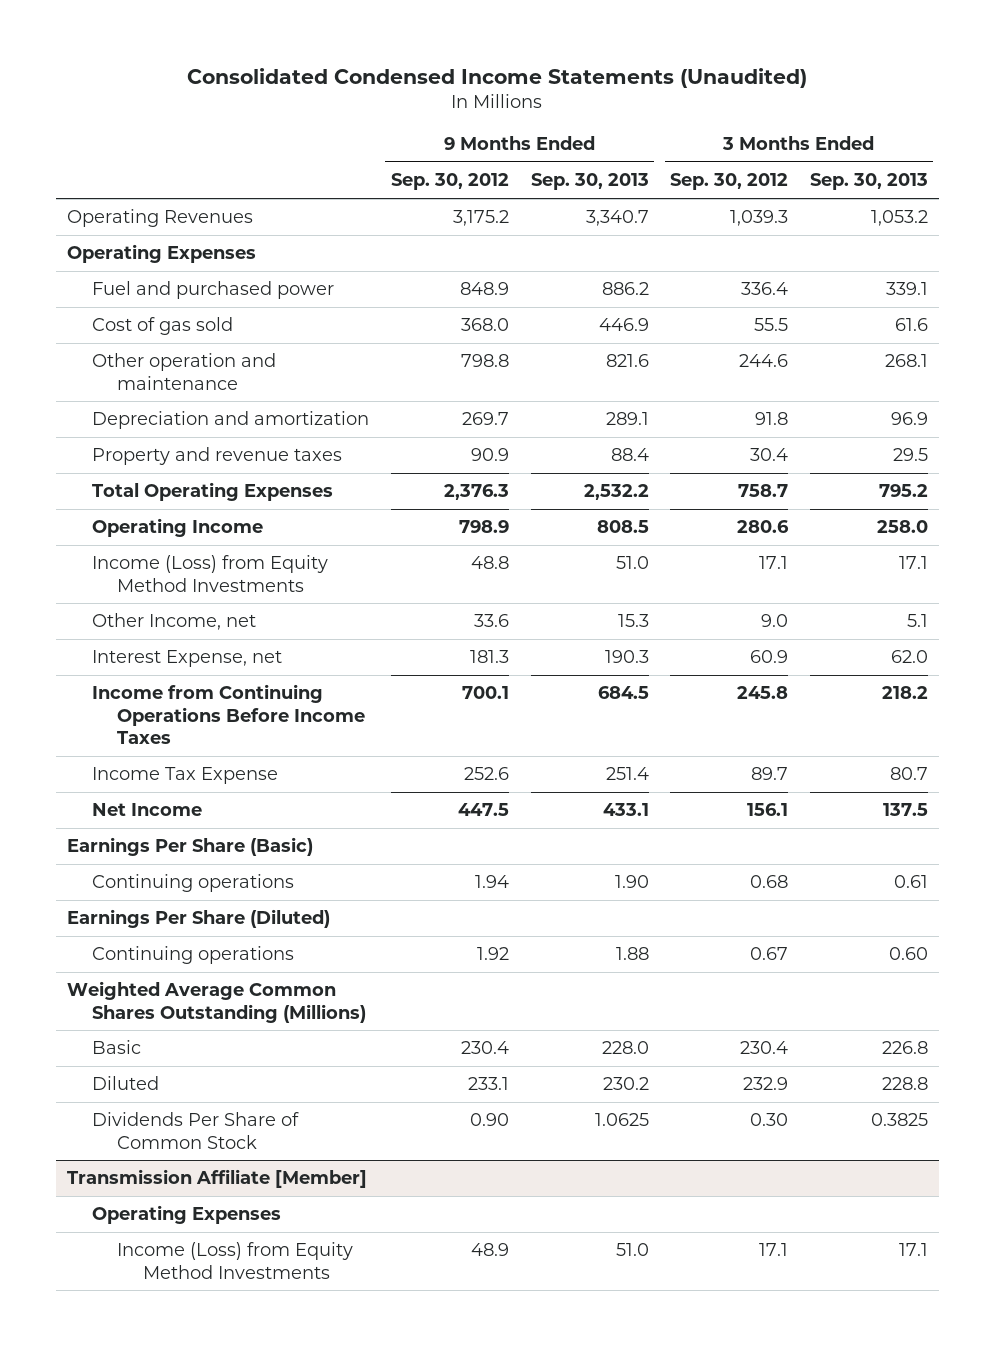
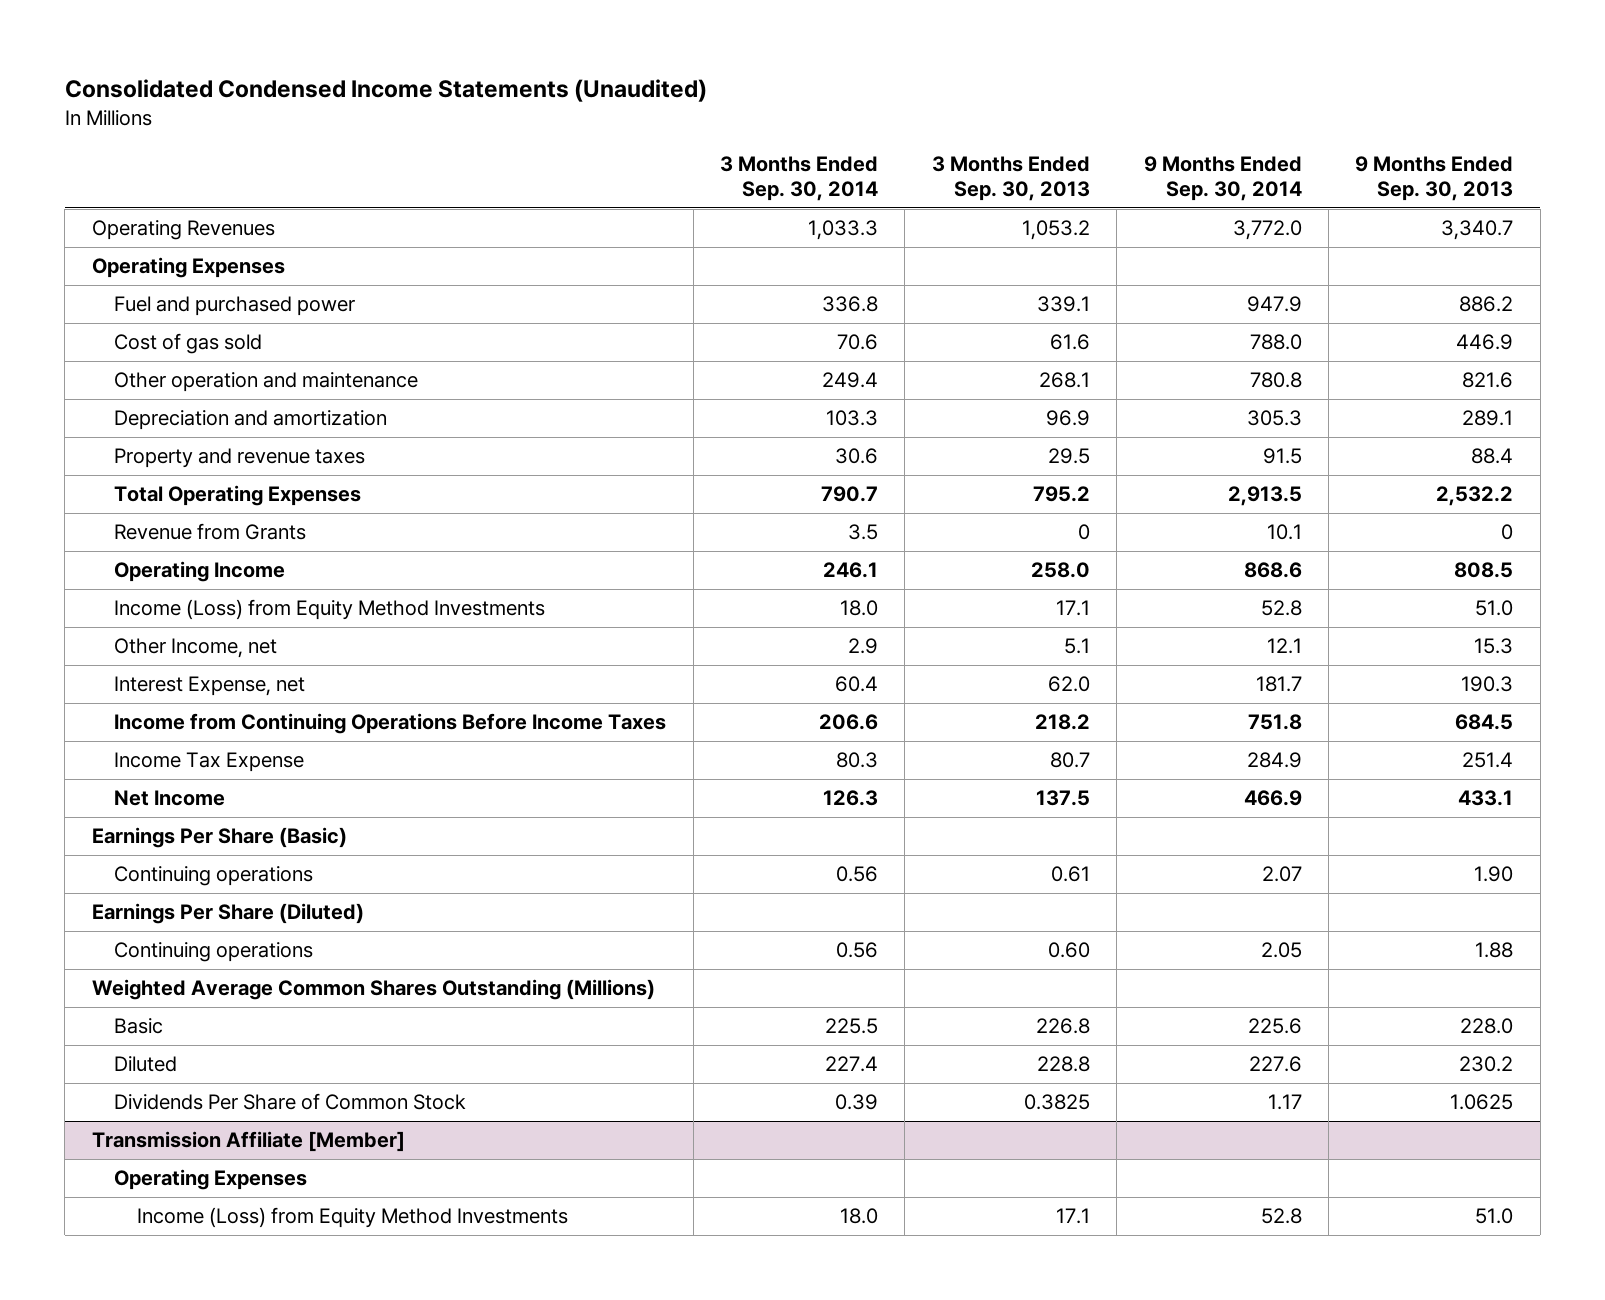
[390,173,509,191] Sep. 30, 2012 -> none
[670,173,789,191] Sep. 30, 2012 -> none
none -> [720,156,879,202] 3 Months Ended Sep. 30, 2014
none -> [1143,156,1302,202] 9 Months Ended Sep. 30, 2014
none -> [114,523,307,541] Revenue from Grants

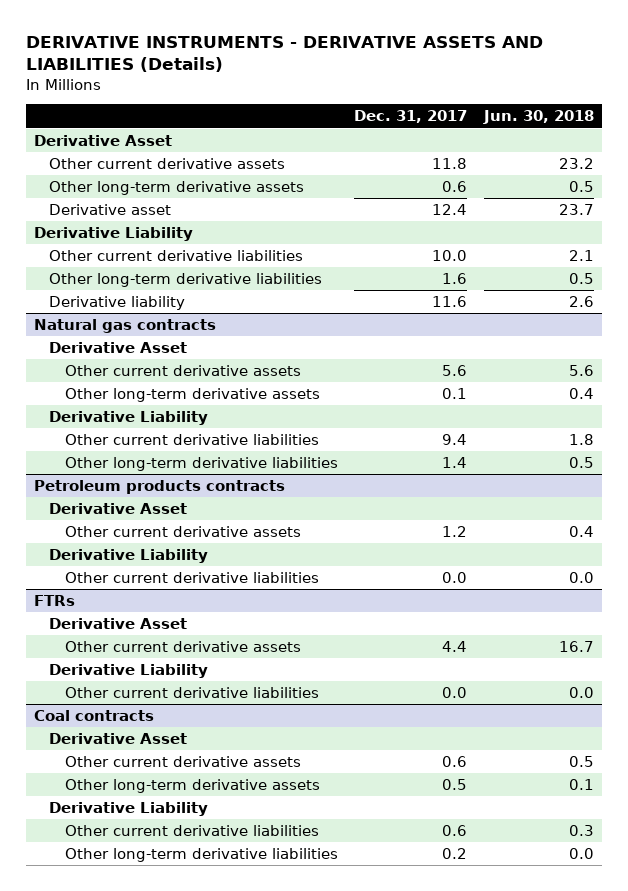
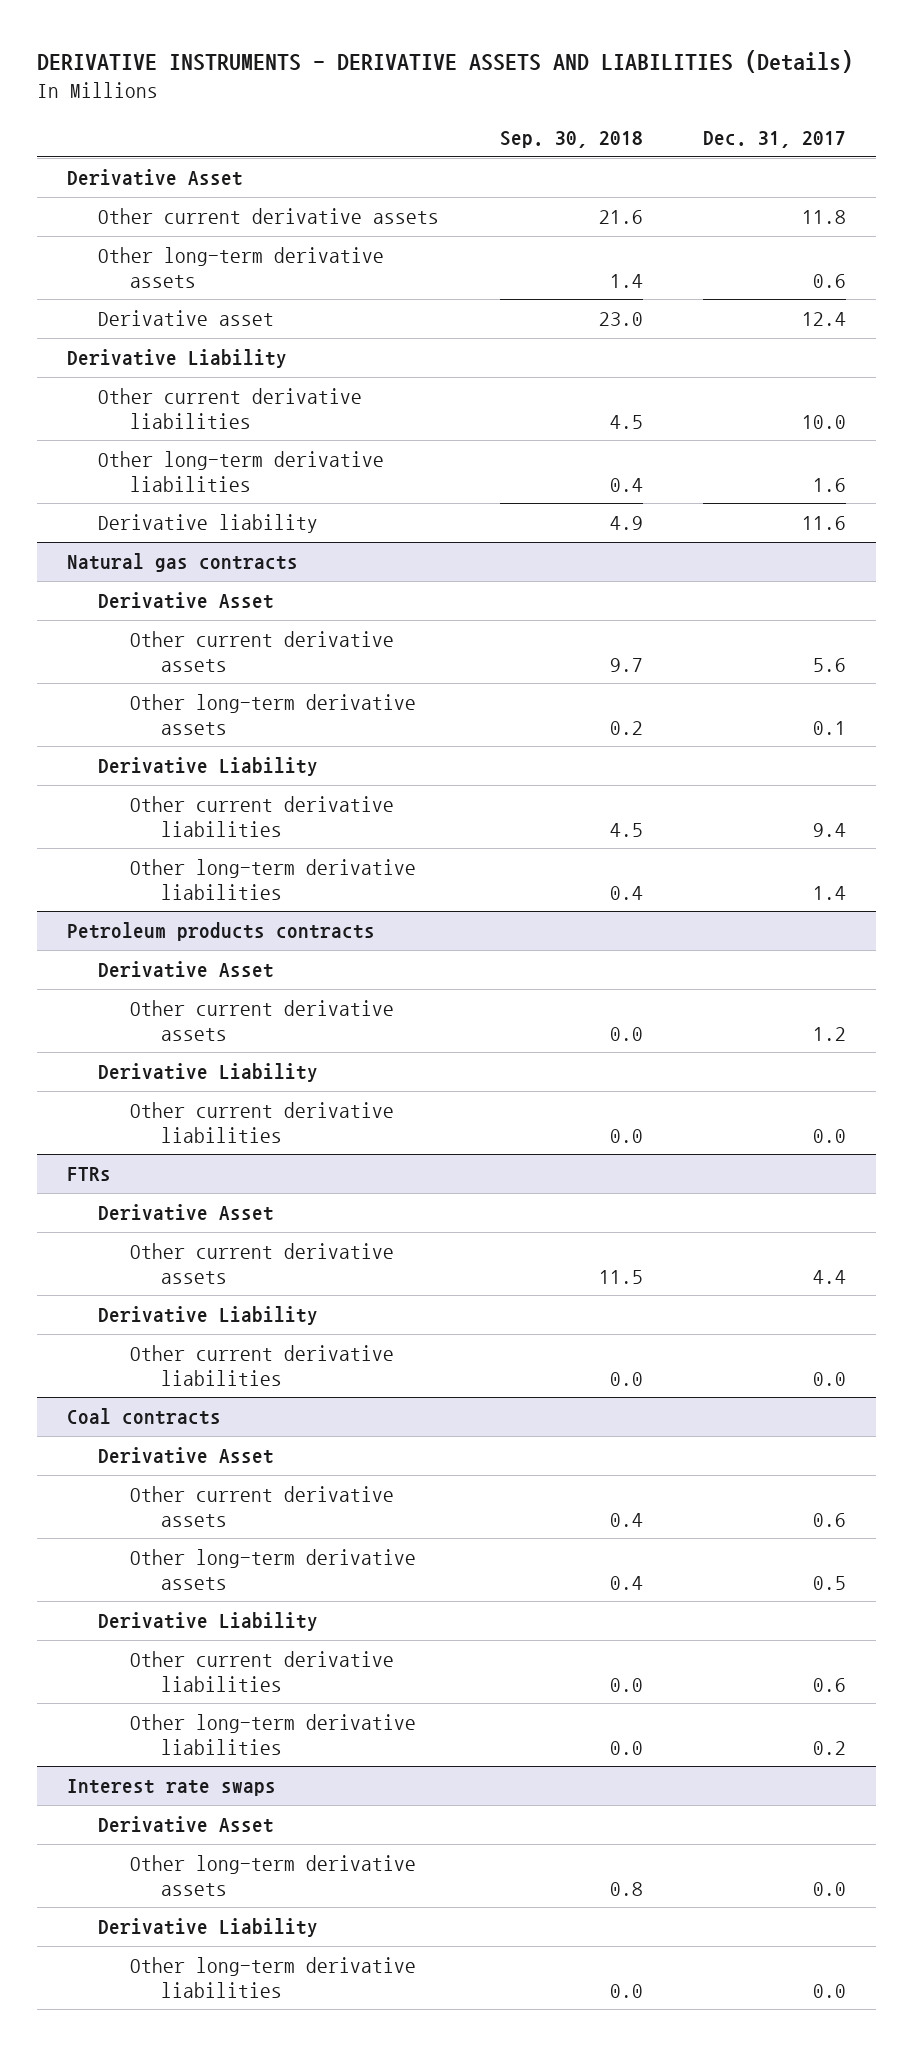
[482,110,594,125] Jun. 30, 2018 -> none
none -> [499,131,643,149] Sep. 30, 2018
none -> [67,1778,277,1796] Interest rate swaps
none -> [98,1815,275,1833] Derivative Asset
none -> [129,1854,416,1896] Other long-term derivative assets
none -> [98,1917,319,1937] Derivative Liability
none -> [129,1956,416,1998] Other long-term derivative liabilities

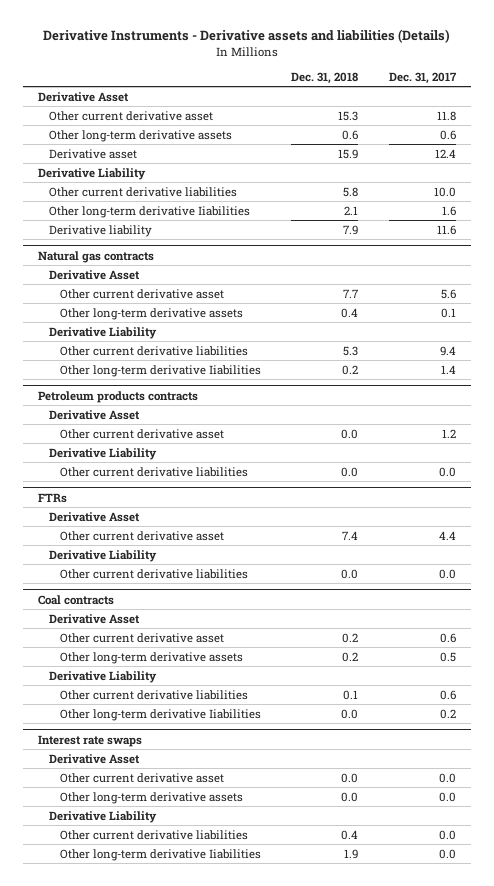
[37,50,854,74] DERIVATIVE INSTRUMENTS - DERIVATIVE ASSETS AND LIABILITIES (Details) -> [42,29,450,44] Derivative Instruments - Derivative assets and liabilities (Details)
[499,131,643,149] Sep. 30, 2018 -> none
none -> [291,71,359,84] Dec. 31, 2018
[98,207,440,224] Other current derivative assets -> [49,110,214,121] Other current derivative asset
[98,450,385,492] Other long-term derivative liabilities -> [49,205,251,218] Other long-term derivative Iiabilities
[129,630,394,672] Other current derivative assets -> [60,288,225,299] Other current derivative asset
[129,858,416,900] Other long-term derivative liabilities -> [60,364,262,377] Other long-term derivative Iiabilities
[129,999,394,1041] Other current derivative assets -> [60,428,225,439] Other current derivative asset
[129,1242,394,1284] Other current derivative assets -> [60,530,225,541] Other current derivative asset
[129,1485,394,1527] Other current derivative assets -> [60,632,225,643] Other current derivative asset
[129,1713,416,1755] Other long-term derivative liabilities -> [60,708,262,721] Other long-term derivative Iiabilities
none -> [60,772,225,783] Other current derivative asset
none -> [60,829,249,840] Other current derivative liabilities
[129,1956,416,1998] Other long-term derivative liabilities -> [60,848,262,861] Other long-term derivative Iiabilities

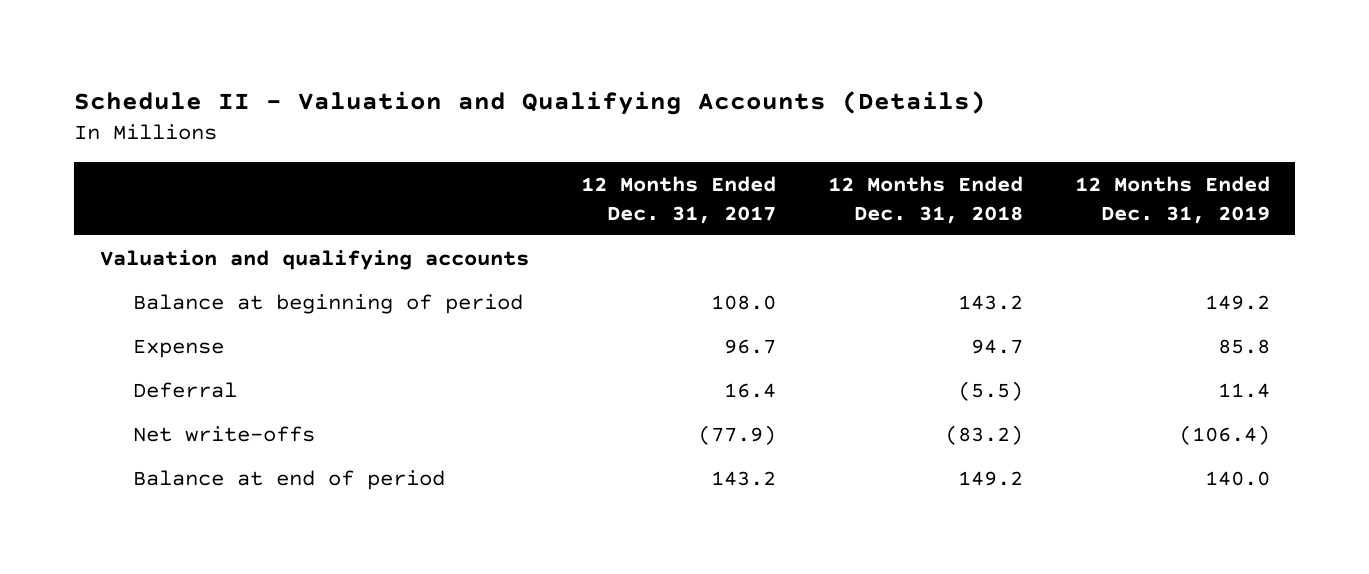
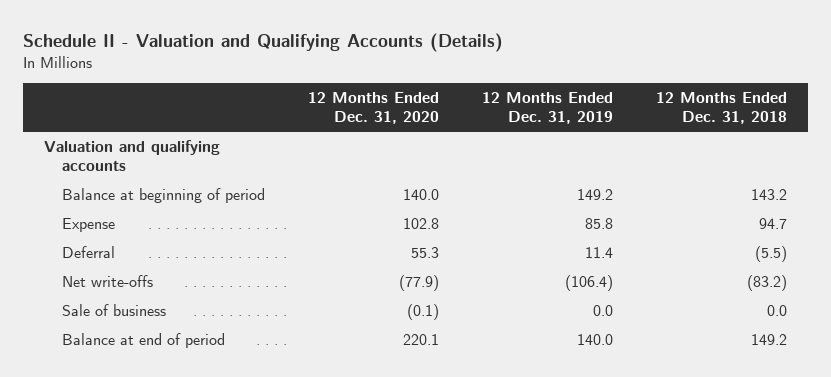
[580,175,776,224] 12 Months Ended Dec. 31, 2017 -> none
none -> [308,91,440,125] 12 Months Ended Dec. 31, 2020
none -> [62,303,167,316] Sale of business

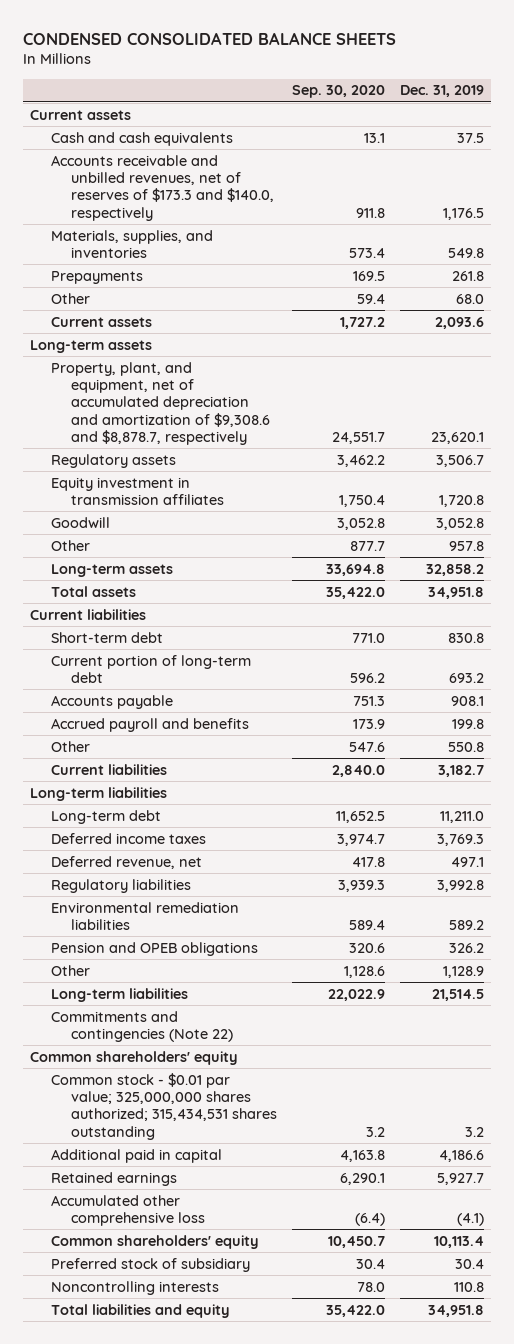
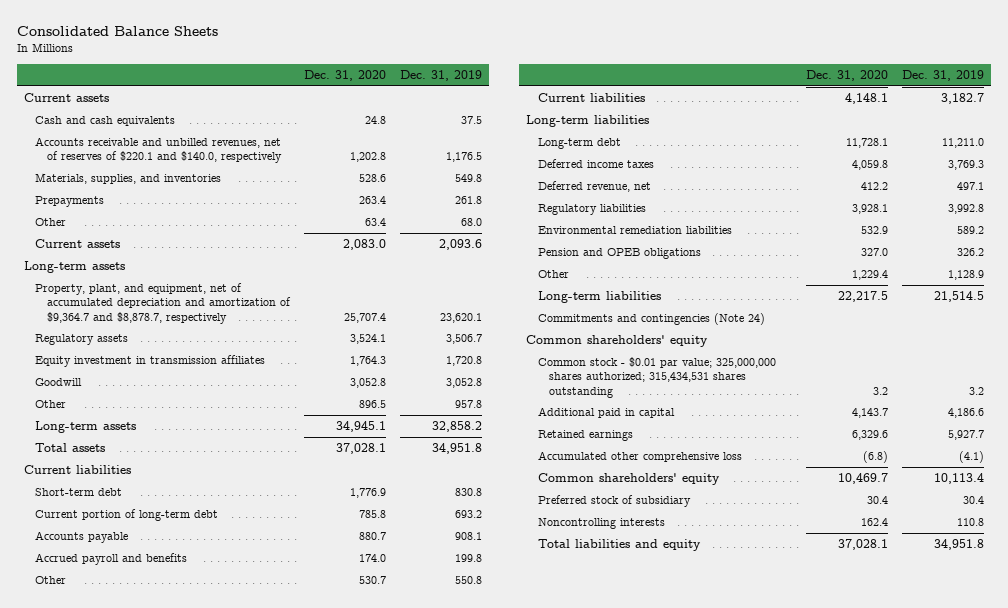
[22,32,396,46] CONDENSED CONSOLIDATED BALANCE SHEETS -> [17,25,219,36] Consolidated Balance Sheets
[291,85,385,99] Sep. 30, 2020 -> none
none -> [303,70,386,82] Dec. 31, 2020
[50,154,274,221] Accounts receivable and unbilled revenues, net of reserves of $173.3 and $140.0, respectively -> [35,137,282,164] Accounts receivable and unbilled revenues, net of reserves of $220.1 and $140.0, respectively
[50,361,270,445] Property, plant, and equipment, net of accumulated depreciation and amortization of $9,308.6 and $8,878.7, respectively -> [35,283,291,324] Property, plant, and equipment, net of accumulated depreciation and amortization of $9,364.7 and $8,878.7, respectively
[50,1010,233,1042] Commitments and contingencies (Note 22) -> [537,313,765,326] Commitments and contingencies (Note 24)

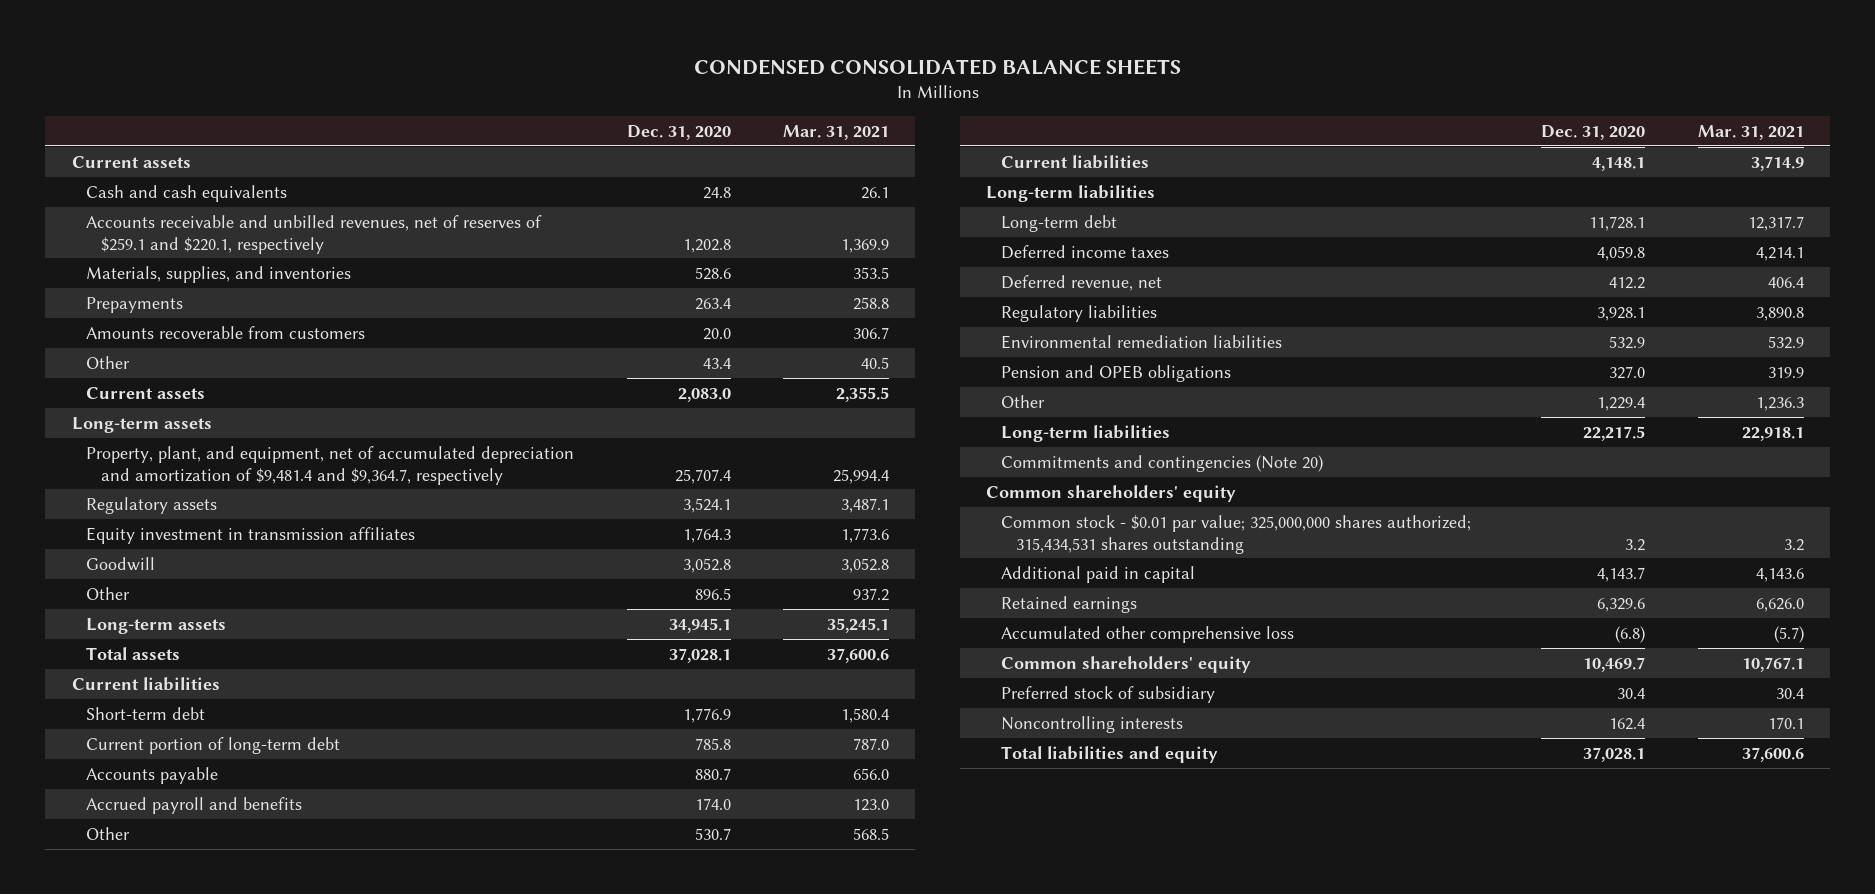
[17,25,219,36] Consolidated Balance Sheets -> [693,58,1181,75] CONDENSED CONSOLIDATED BALANCE SHEETS
[399,70,482,82] Dec. 31, 2019 -> none
none -> [782,124,889,140] Mar. 31, 2021
[35,137,282,164] Accounts receivable and unbilled revenues, net of reserves of $220.1 and $140.0, respectively -> [86,214,543,254] Accounts receivable and unbilled revenues, net of reserves of $259.1 and $220.1, respectively
none -> [86,325,366,339] Amounts recoverable from customers
[364,218,386,227] 63.4 -> [702,357,731,369] 43.4
[35,283,291,324] Property, plant, and equipment, net of accumulated depreciation and amortization of $9,364.7 and $8,878.7, respectively -> [86,445,575,485] Property, plant, and equipment, net of accumulated depreciation and amortization of $9,481.4 and $9,364.7, respectively
[537,313,765,326] Commitments and contingencies (Note 24) -> [1001,454,1324,472] Commitments and contingencies (Note 20)

